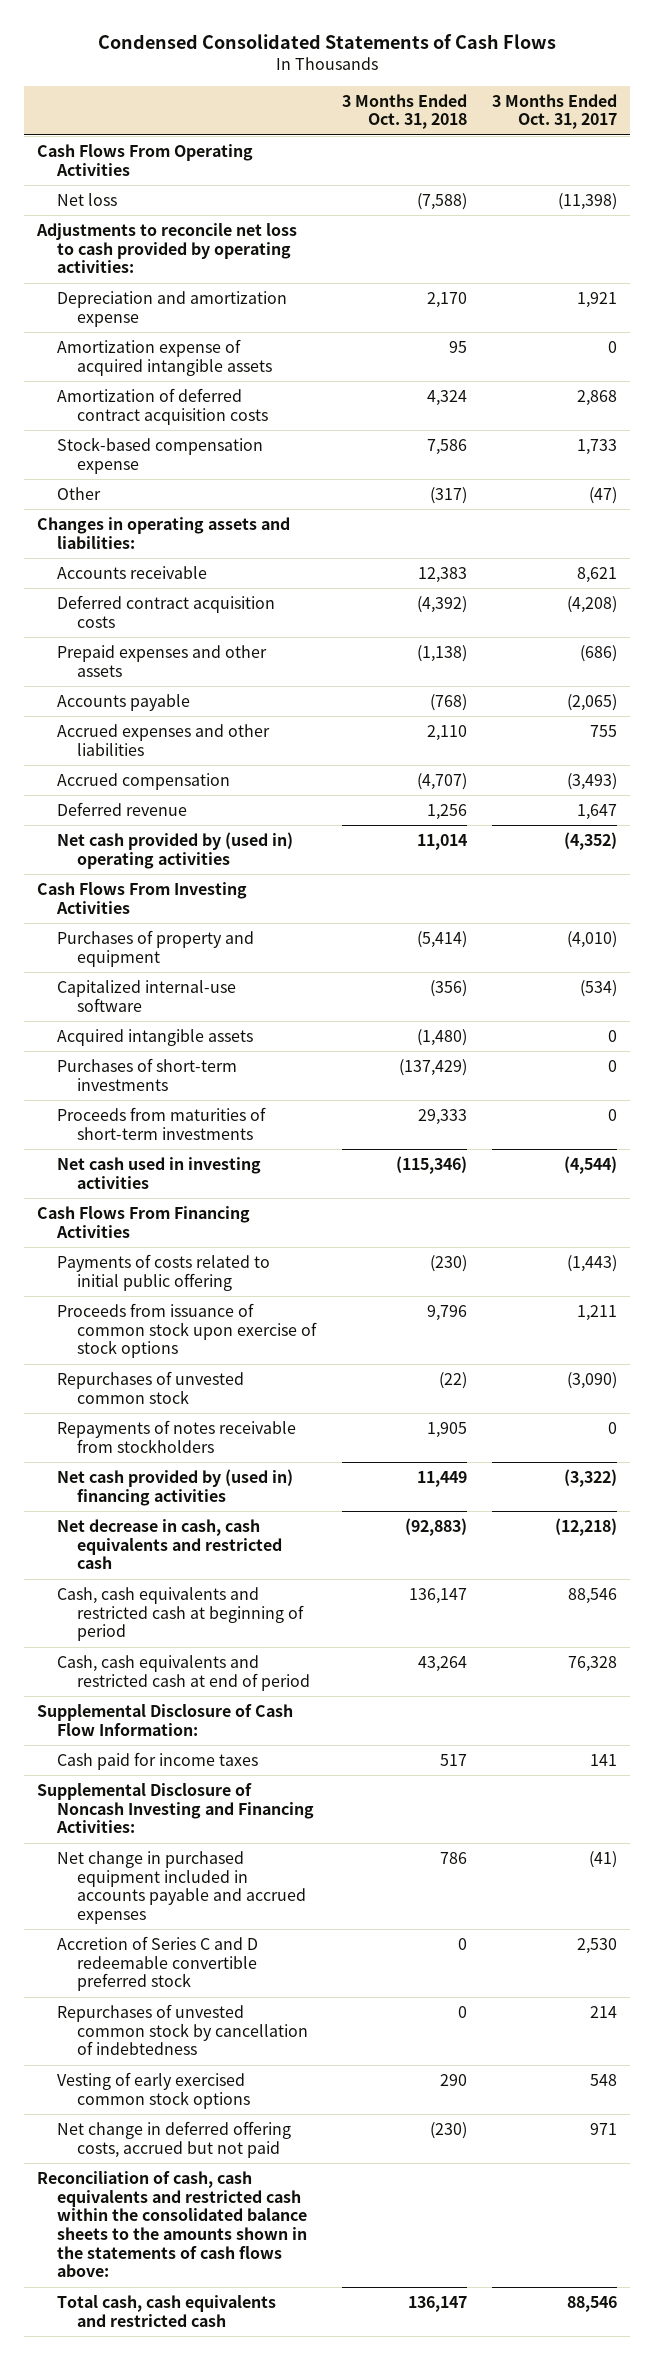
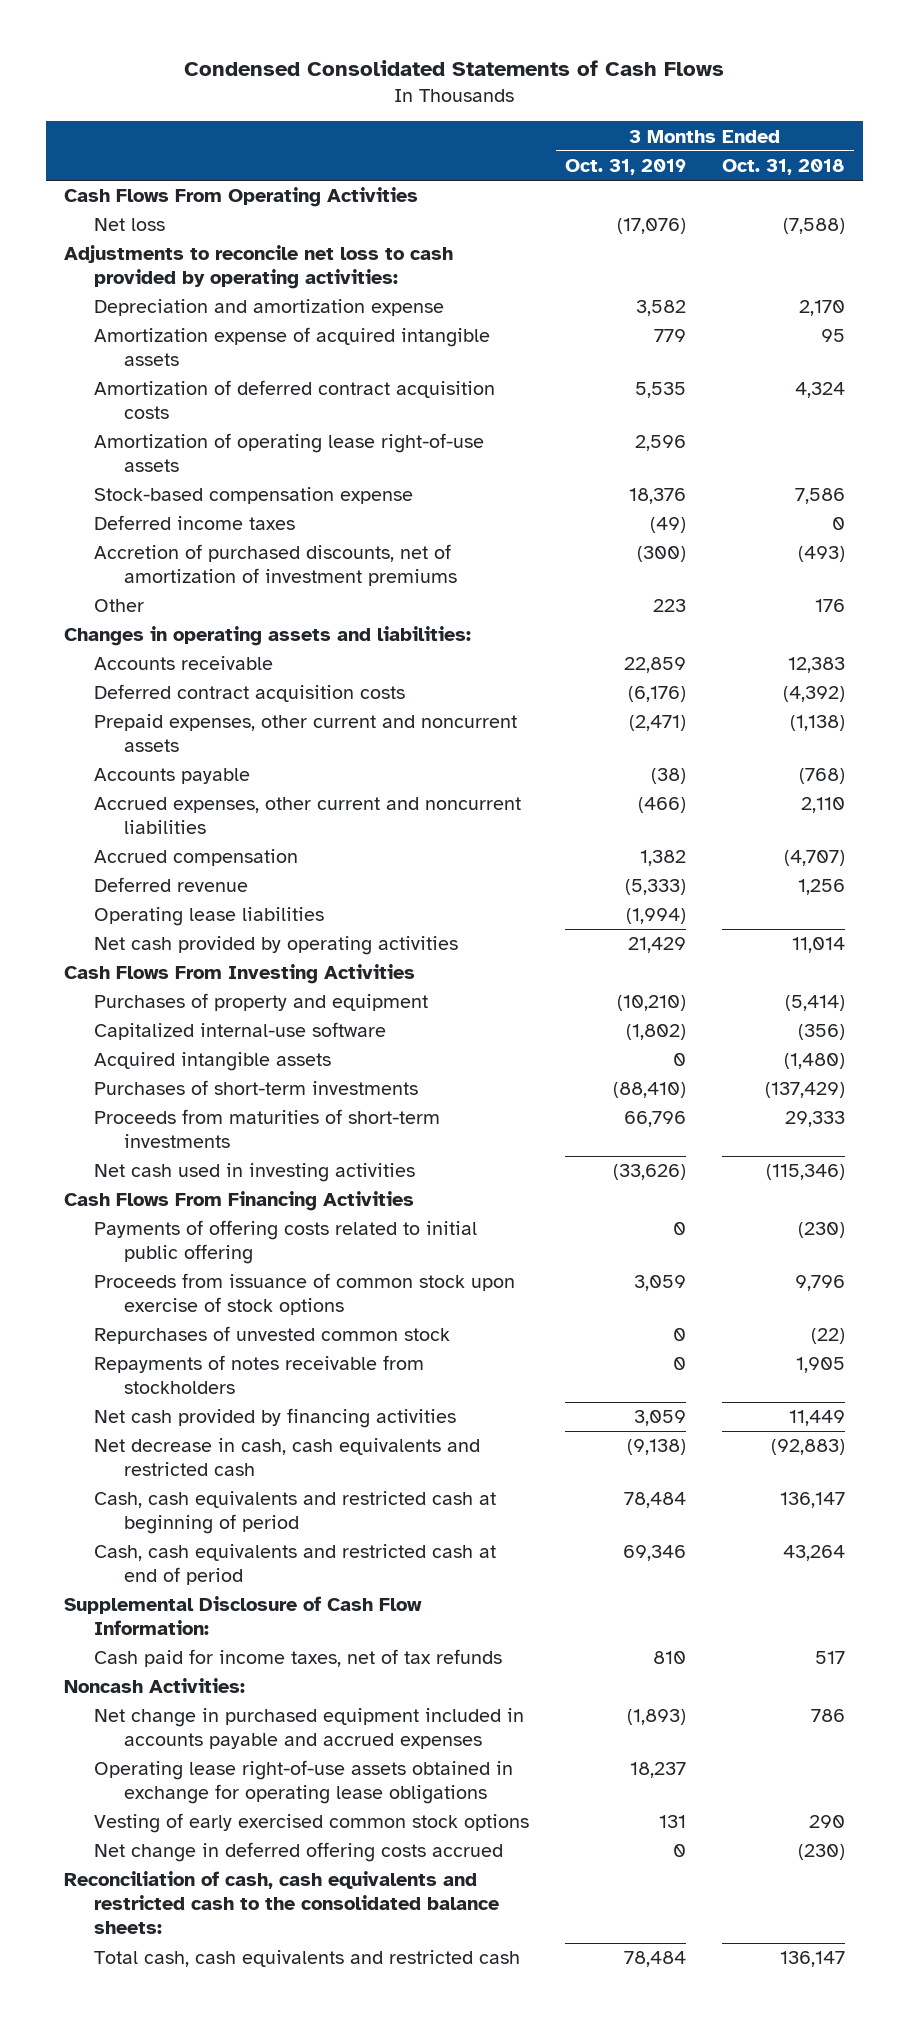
[492,93,618,130] 3 Months Ended Oct. 31, 2017 -> none
none -> [565,158,687,175] Oct. 31, 2019
none -> [94,433,485,473] Amortization of operating lease right-of-use assets
none -> [94,515,296,531] Deferred income taxes
none -> [94,544,458,587] Accretion of purchased discounts, net of amortization of investment premiums
[429,486,467,504] (317) -> [814,599,845,613] 176
[57,644,268,677] Prepaid expenses and other assets -> [94,714,518,753] Prepaid expenses, other current and noncurrent assets
[57,723,271,756] Accrued expenses and other liabilities -> [94,797,522,835] Accrued expenses, other current and noncurrent liabilities
none -> [94,907,325,927] Operating lease liabilities
[57,831,294,869] Net cash provided by (used in) operating activities -> [94,936,459,956] Net cash provided by operating activities
[57,1253,271,1291] Payments of costs related to initial public offering -> [94,1220,478,1265] Payments of offering costs related to initial public offering
[57,1468,294,1506] Net cash provided by (used in) financing activities -> [94,1408,457,1429] Net cash provided by financing activities
[57,1751,259,1770] Cash paid for income taxes -> [94,1649,503,1668] Cash paid for income taxes, net of tax refunds
[36,1782,315,1834] Supplemental Disclosure of Noncash Investing and Financing Activities: -> [64,1678,246,1694] Noncash Activities:
[57,1935,259,1992] Accretion of Series C and D redeemable convertible preferred stock -> none
[57,2003,309,2056] Repurchases of unvested common stock by cancellation of indebtedness -> none
none -> [94,1760,514,1805] Operating lease right-of-use assets obtained in exchange for operating lease obligations
[57,2120,292,2158] Net change in deferred offering costs, accrued but not paid -> [94,1842,504,1863] Net change in deferred offering costs accrued
[36,2170,308,2278] Reconciliation of cash, cash equivalents and restricted cash within the consolidated balance sheets to the amounts shown in the statements of cash flows above: -> [64,1871,500,1935] Reconciliation of cash, cash equivalents and restricted cash to the consolidated balance sheets:

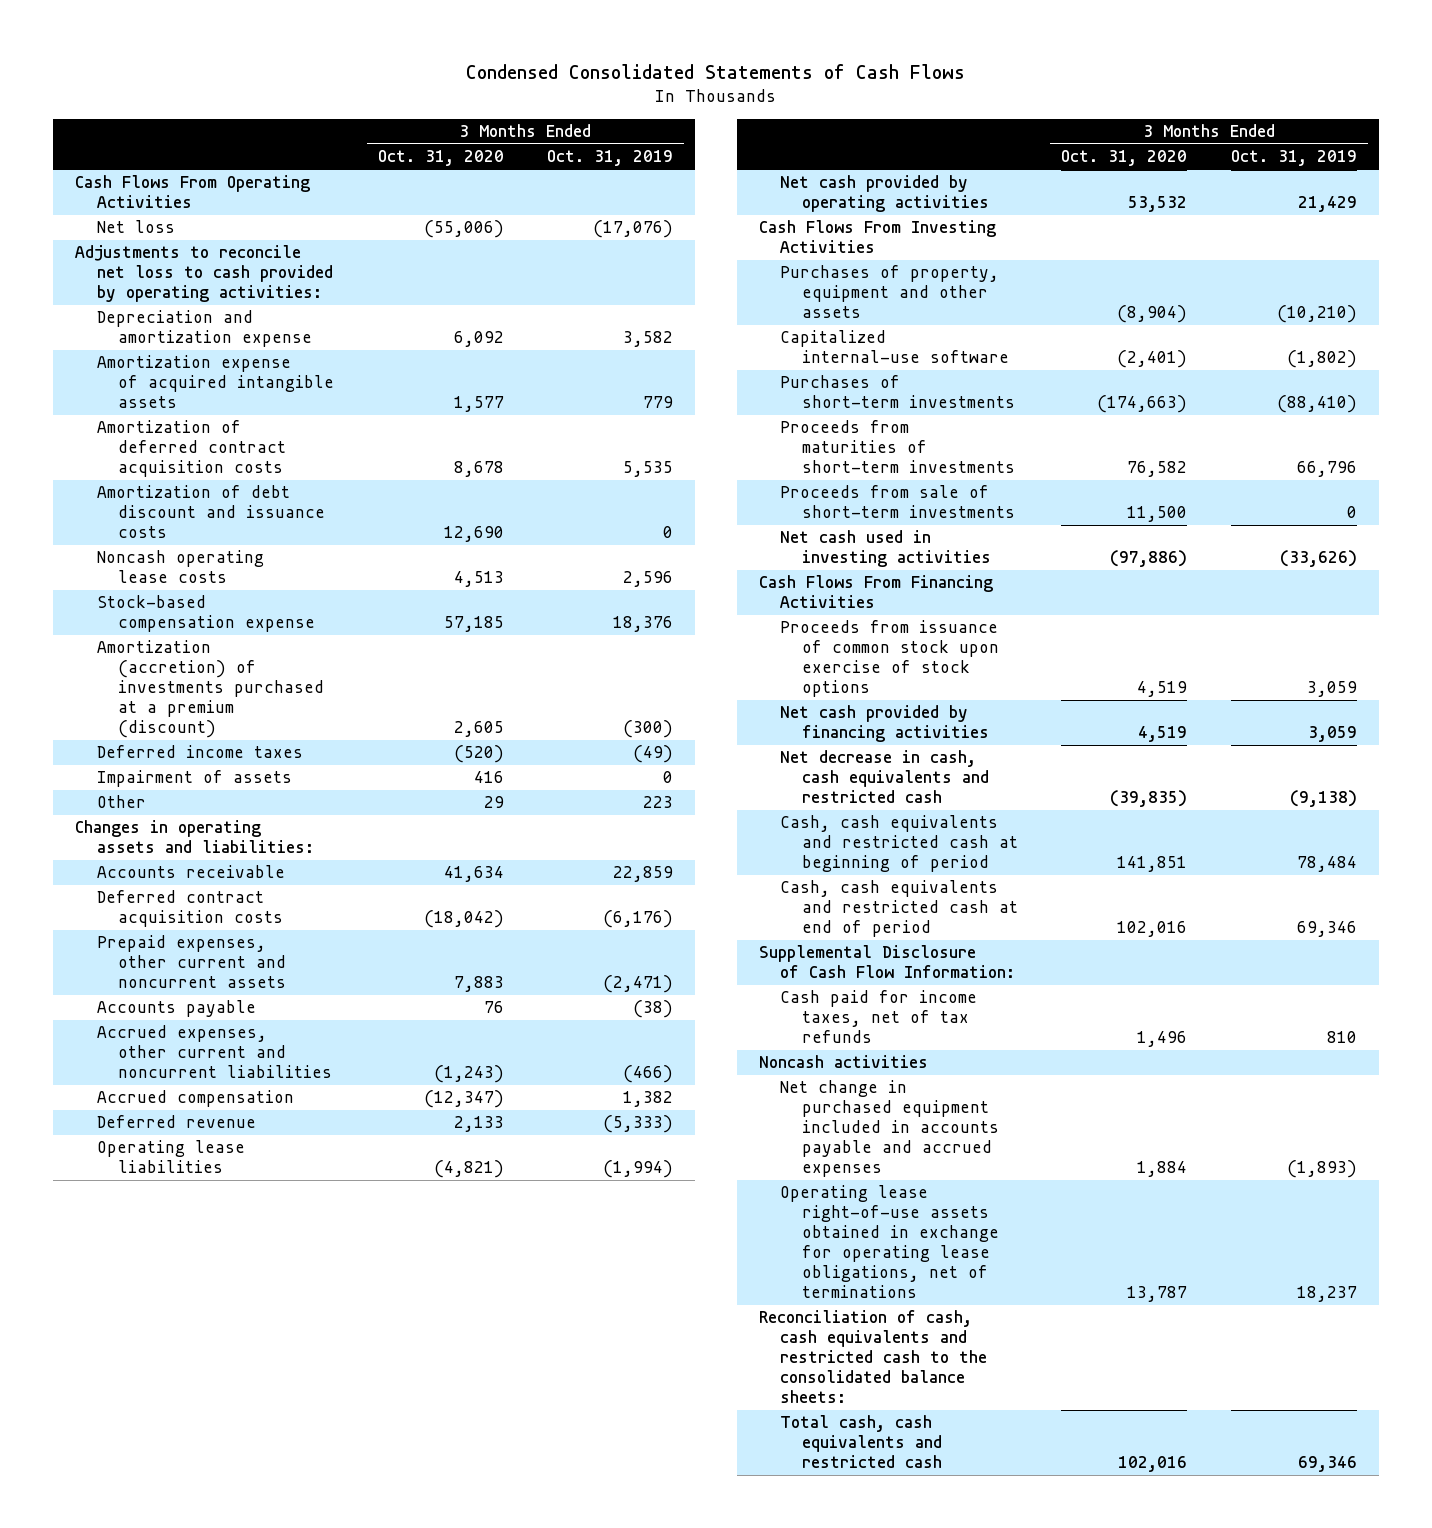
[721,158,845,175] Oct. 31, 2018 -> none
none -> [377,150,504,167] Oct. 31, 2020
none -> [96,485,326,539] Amortization of debt discount and issuance costs
[94,433,485,473] Amortization of operating lease right-of-use assets -> [96,550,264,584] Noncash operating lease costs
none -> [96,640,325,738] Amortization (accretion) of investments purchased at a premium (discount)
[94,544,458,587] Accretion of purchased discounts, net of amortization of investment premiums -> none
none -> [96,770,292,788] Impairment of assets
[94,993,429,1012] Purchases of property and equipment -> [780,265,1000,319] Purchases of property, equipment and other assets
[94,1052,332,1072] Acquired intangible assets -> none
none -> [780,485,1015,519] Proceeds from sale of short-term investments
[94,1220,478,1265] Payments of offering costs related to initial public offering -> none
[94,1326,451,1345] Repurchases of unvested common stock -> none
[94,1355,425,1395] Repayments of notes receivable from stockholders -> none
[64,1678,246,1694] Noncash Activities: -> [758,1055,928,1069] Noncash activities
[94,1813,530,1834] Vesting of early exercised common stock options -> none
[94,1842,504,1863] Net change in deferred offering costs accrued -> none
[94,1760,514,1805] Operating lease right-of-use assets obtained in exchange for operating lease obligations -> [780,1185,999,1298] Operating lease right-of-use assets obtained in exchange for operating lease obligations, net of terminations
[624,1951,687,1968] 78,484 -> [1297,1456,1357,1473] 69,346

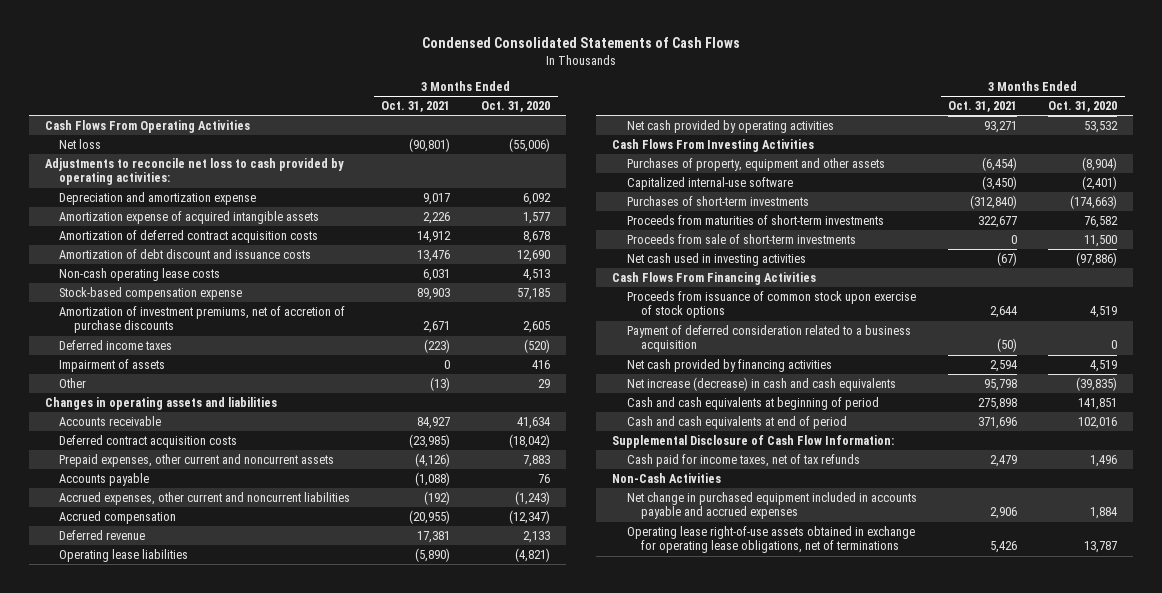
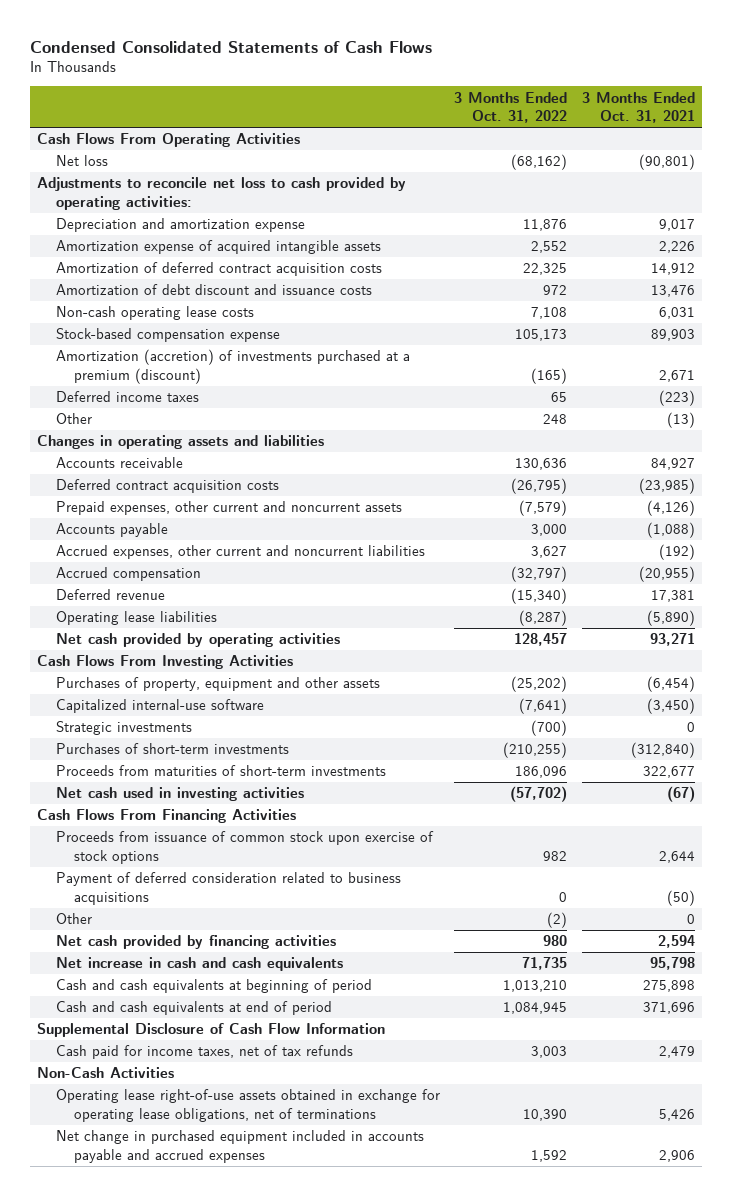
[481,100,551,112] Oct. 31, 2020 -> none
none -> [454,91,568,124] 3 Months Ended Oct. 31, 2022
[59,305,346,334] Amortization of investment premiums, net of accretion of purchase discounts -> [55,349,410,384] Amortization (accretion) of investments purchased at a premium (discount)
[59,358,166,372] Impairment of assets -> none
none -> [55,721,192,736] Strategic investments
[626,233,856,244] Proceeds from sale of short-term investments -> none
[626,324,911,353] Payment of deferred consideration related to a business acquisition -> [55,872,401,905] Payment of deferred consideration related to business acquisitions
none -> [55,913,92,925] Other
[626,376,896,391] Net increase (decrease) in cash and cash equivalents -> [55,957,343,972] Net increase in cash and cash equivalents
[611,434,894,448] Supplemental Disclosure of Cash Flow Information: -> [37,1023,386,1038] Supplemental Disclosure of Cash Flow Information
[626,491,917,520] Net change in purchased equipment included in accounts payable and accrued expenses -> [55,1130,424,1163] Net change in purchased equipment included in accounts payable and accrued expenses

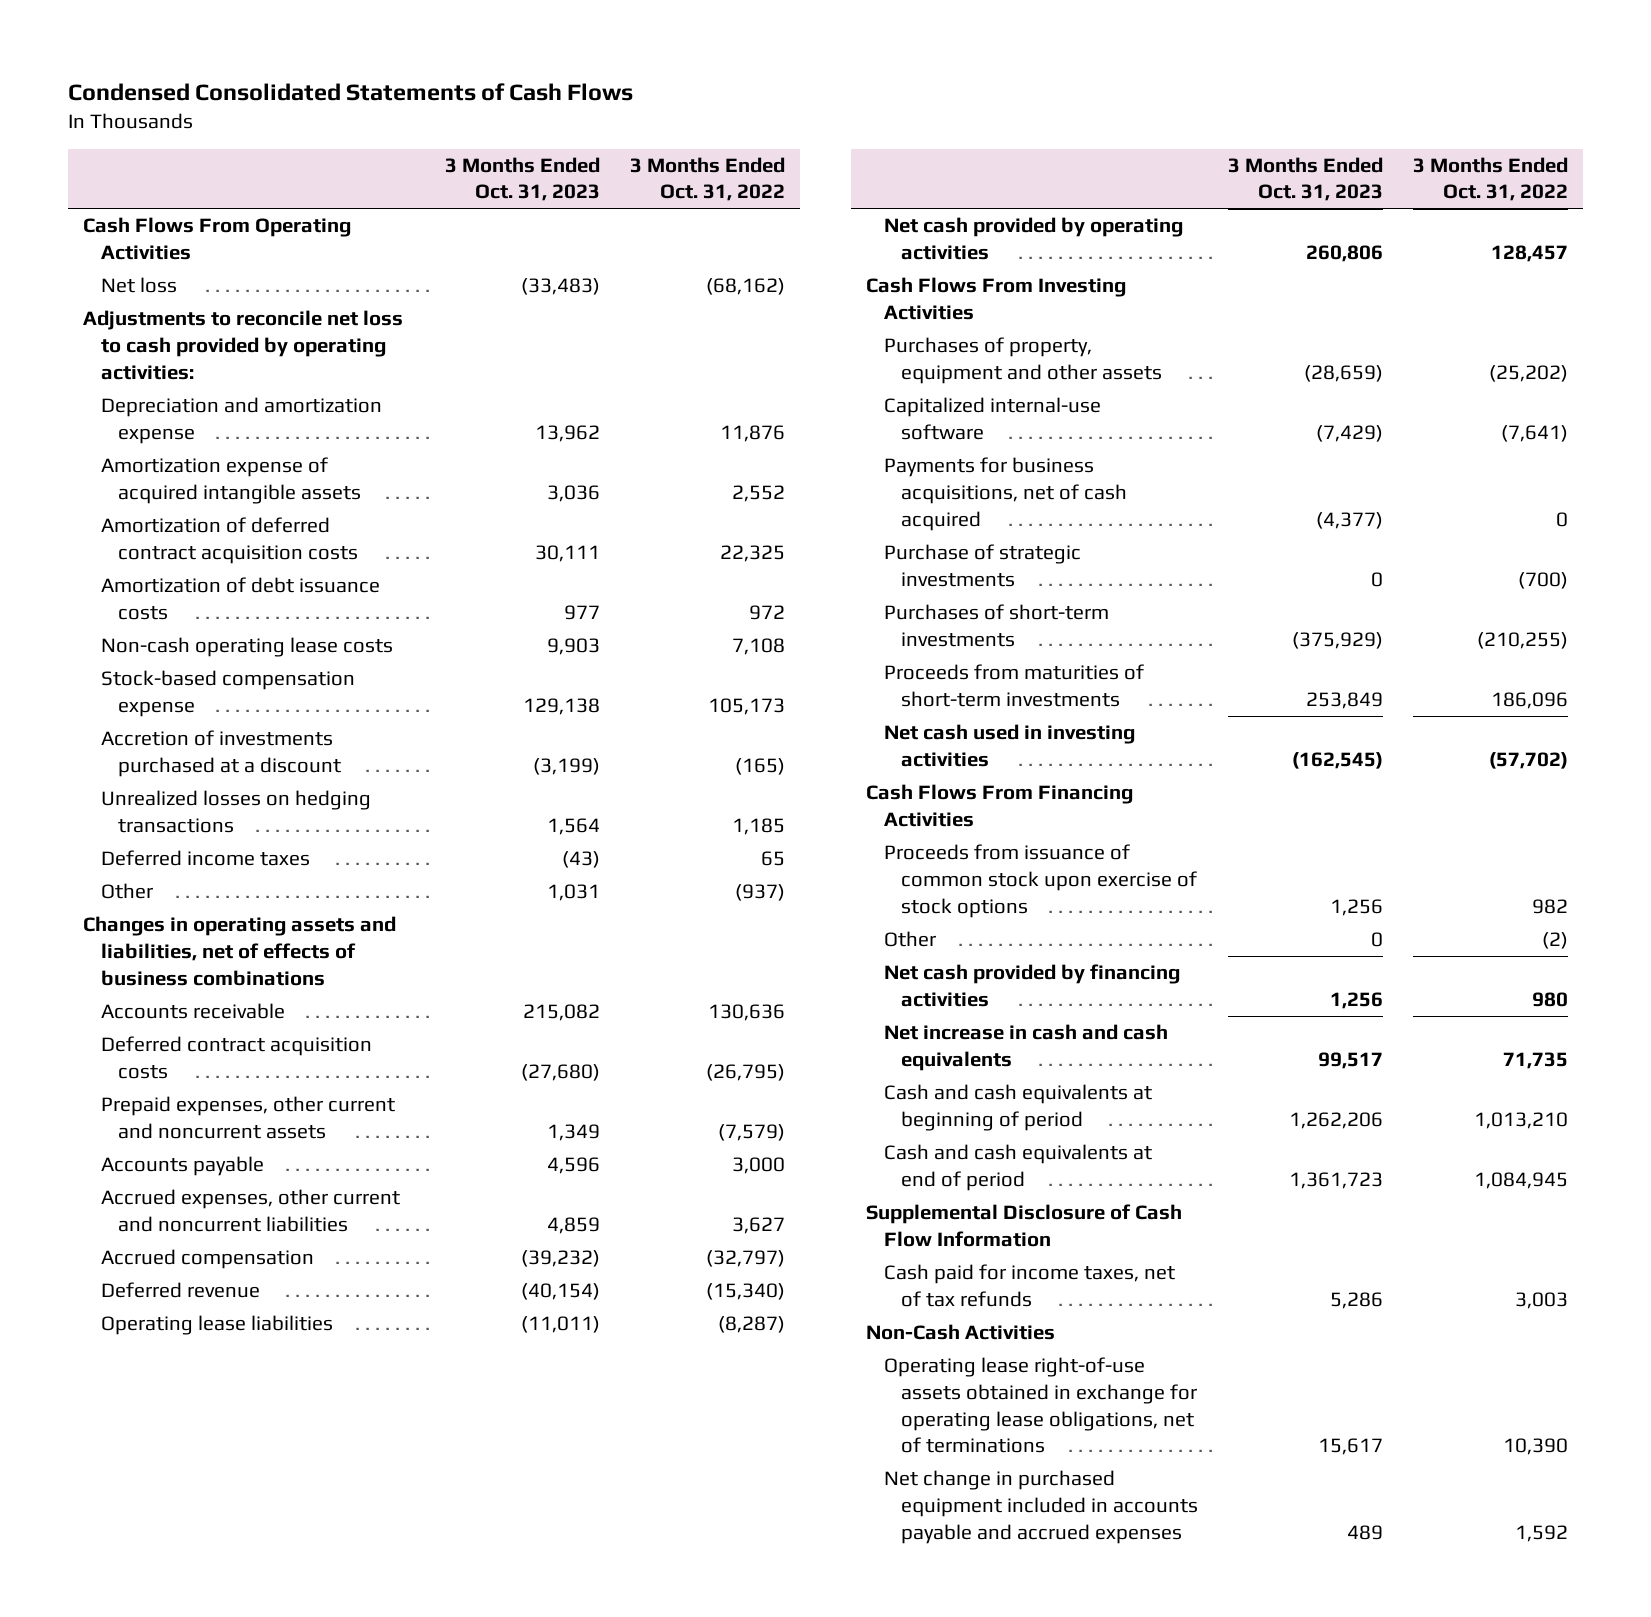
[581,91,695,124] 3 Months Ended Oct. 31, 2021 -> none
none -> [445,156,601,202] 3 Months Ended Oct. 31, 2023
[55,284,372,296] Amortization of debt discount and issuance costs -> [100,577,380,620] Amortization of debt issuance costs
[55,349,410,384] Amortization (accretion) of investments purchased at a premium (discount) -> [100,730,342,777] Accretion of investments purchased at a discount
none -> [100,790,371,833] Unrealized losses on hedging transactions
[543,414,568,425] 248 -> [734,884,785,902] (937)
[37,435,325,450] Changes in operating assets and liabilities -> [83,916,397,986] Changes in operating assets and liabilities, net of effects of business combinations
none -> [883,457,1128,531] Payments for business acquisitions, net of cash acquired
[55,721,192,736] Strategic investments -> [883,544,1081,587] Purchase of strategic investments
[55,872,401,905] Payment of deferred consideration related to business acquisitions -> none

